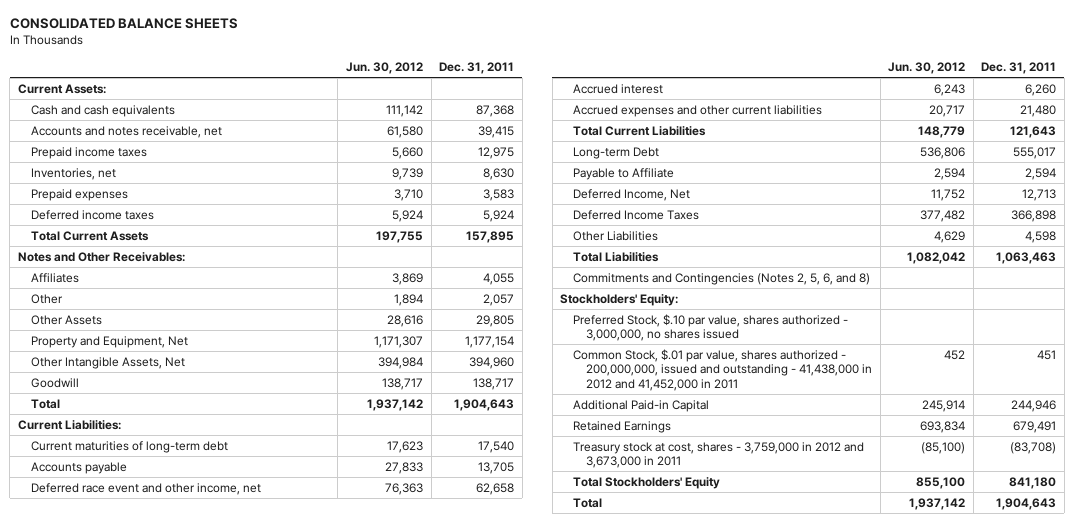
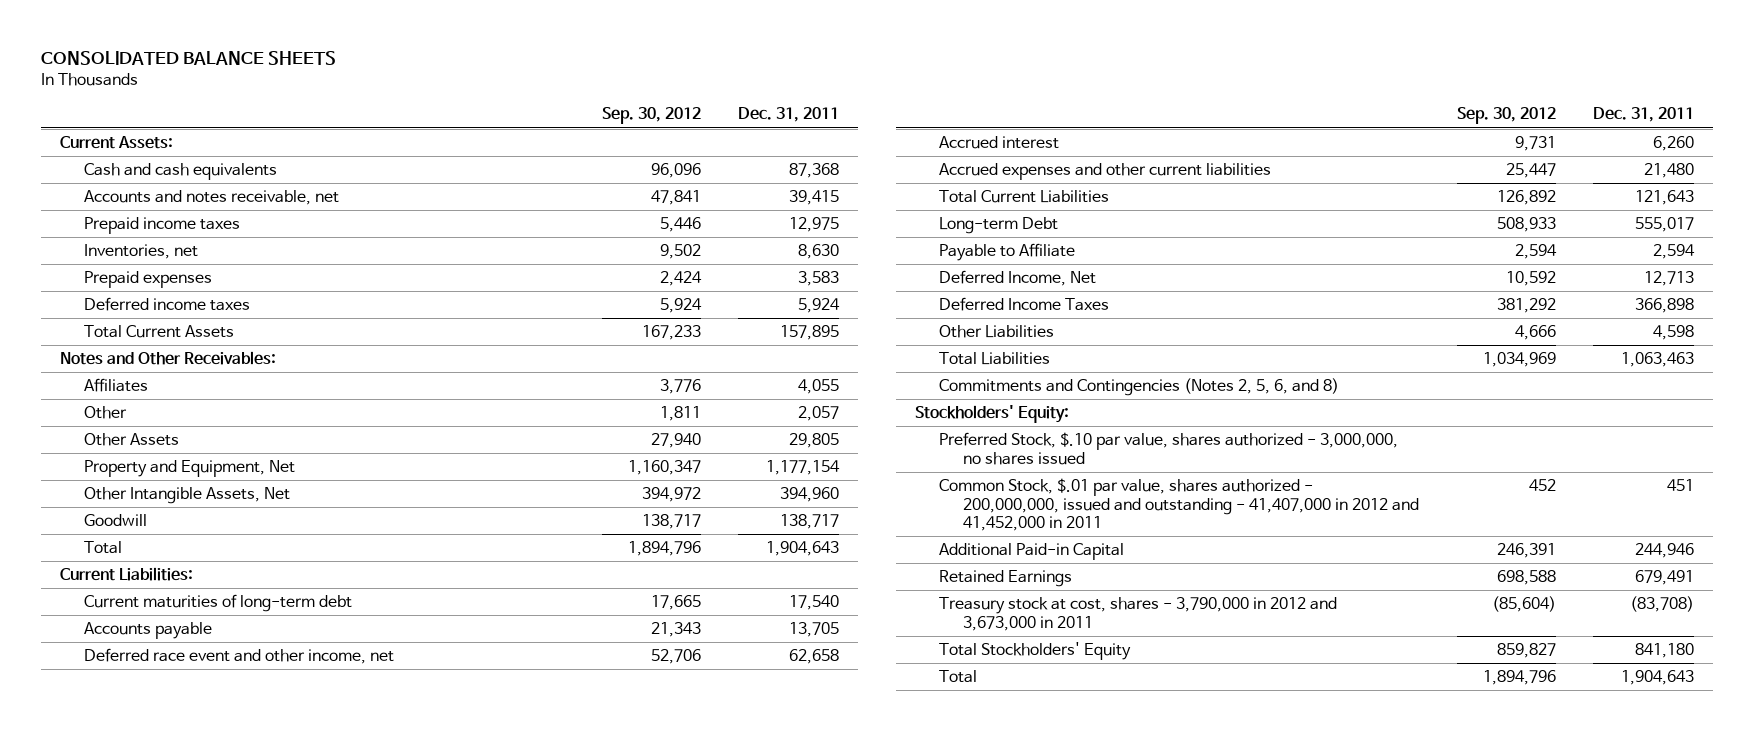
[345,61,423,74] Jun. 30, 2012 -> none
none -> [601,107,701,125] Sep. 30, 2012
[573,348,872,391] Common Stock, $.01 par value, shares authorized - 200,000,000, issued and outstanding - 41,438,000 in 2012 and 41,452,000 in 2011 -> [939,478,1420,532] Common Stock, $.01 par value, shares authorized - 200,000,000, issued and outstanding - 41,407,000 in 2012 and 41,452,000 in 2011
[573,441,865,469] Treasury stock at cost, shares - 3,759,000 in 2012 and 3,673,000 in 2011 -> [939,597,1338,631] Treasury stock at cost, shares - 3,790,000 in 2012 and 3,673,000 in 2011

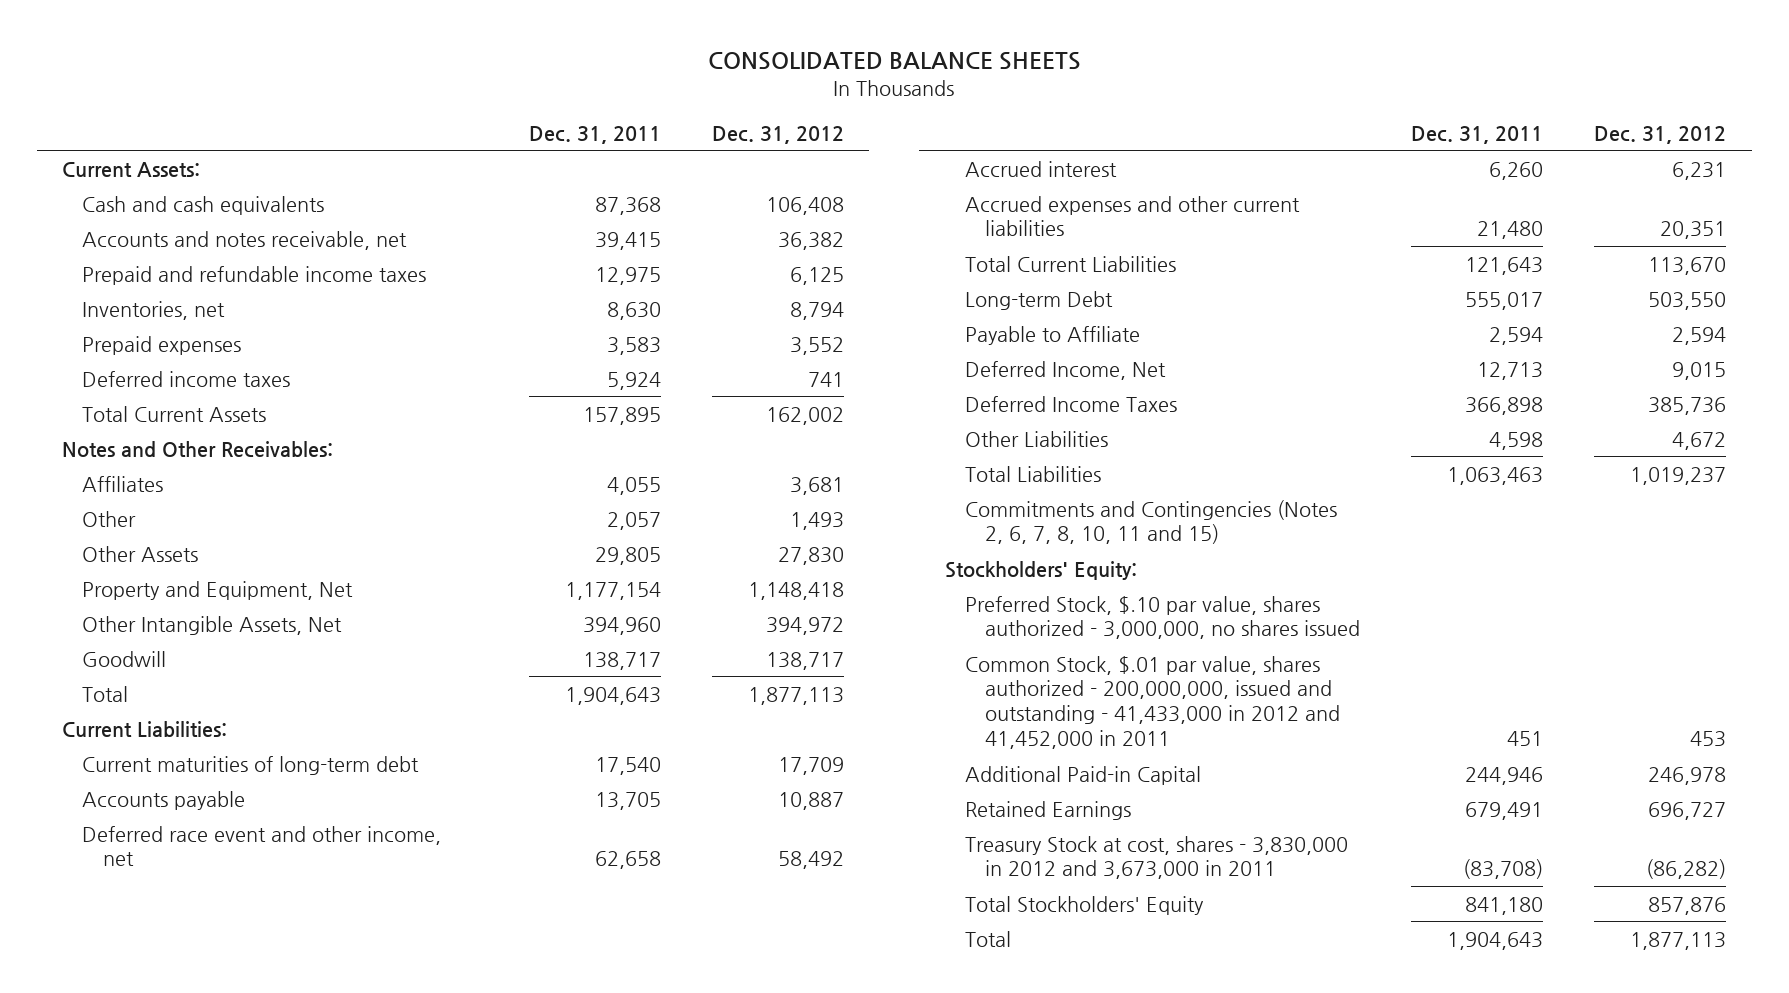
[601,107,701,125] Sep. 30, 2012 -> none
none -> [711,125,844,144] Dec. 31, 2012
[83,217,240,235] Prepaid income taxes -> [82,265,427,285] Prepaid and refundable income taxes
[939,378,1340,397] Commitments and Contingencies (Notes 2, 5, 6, and 8) -> [965,499,1338,545] Commitments and Contingencies (Notes 2, 6, 7, 8, 10, 11 and 15)
[939,478,1420,532] Common Stock, $.01 par value, shares authorized - 200,000,000, issued and outstanding - 41,407,000 in 2012 and 41,452,000 in 2011 -> [965,655,1341,750] Common Stock, $.01 par value, shares authorized - 200,000,000, issued and outstanding - 41,433,000 in 2012 and 41,452,000 in 2011
[939,597,1338,631] Treasury stock at cost, shares - 3,790,000 in 2012 and 3,673,000 in 2011 -> [965,835,1349,880] Treasury Stock at cost, shares - 3,830,000 in 2012 and 3,673,000 in 2011

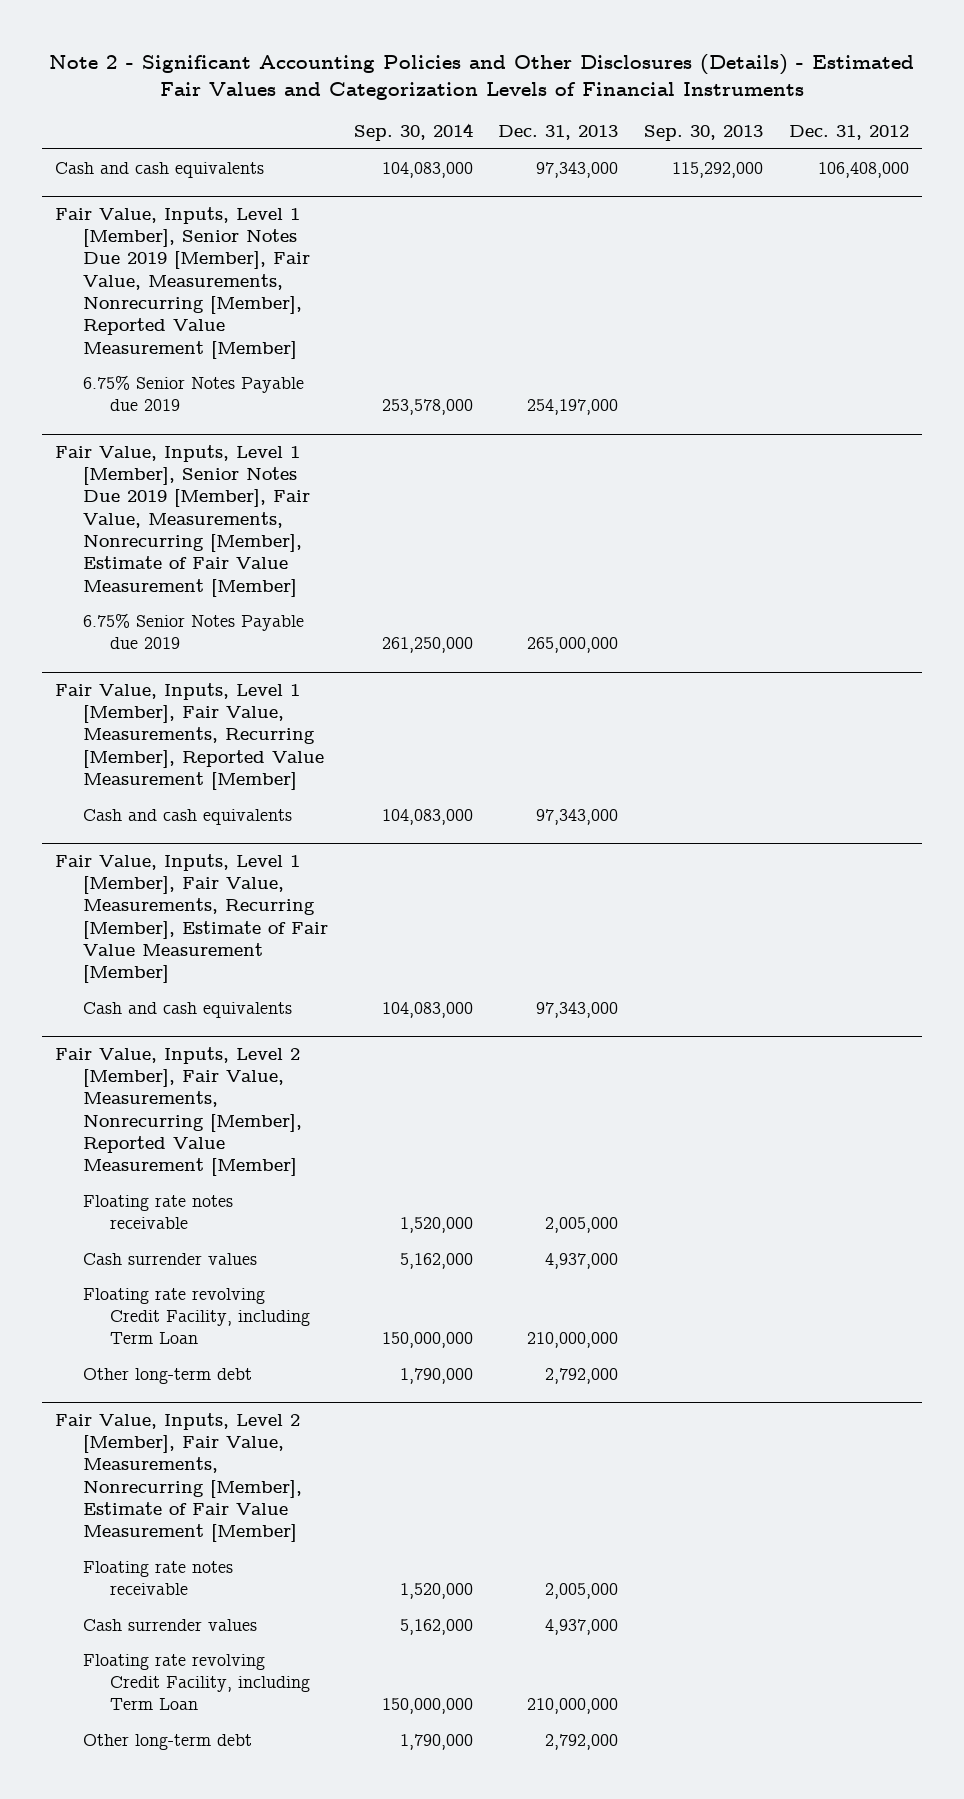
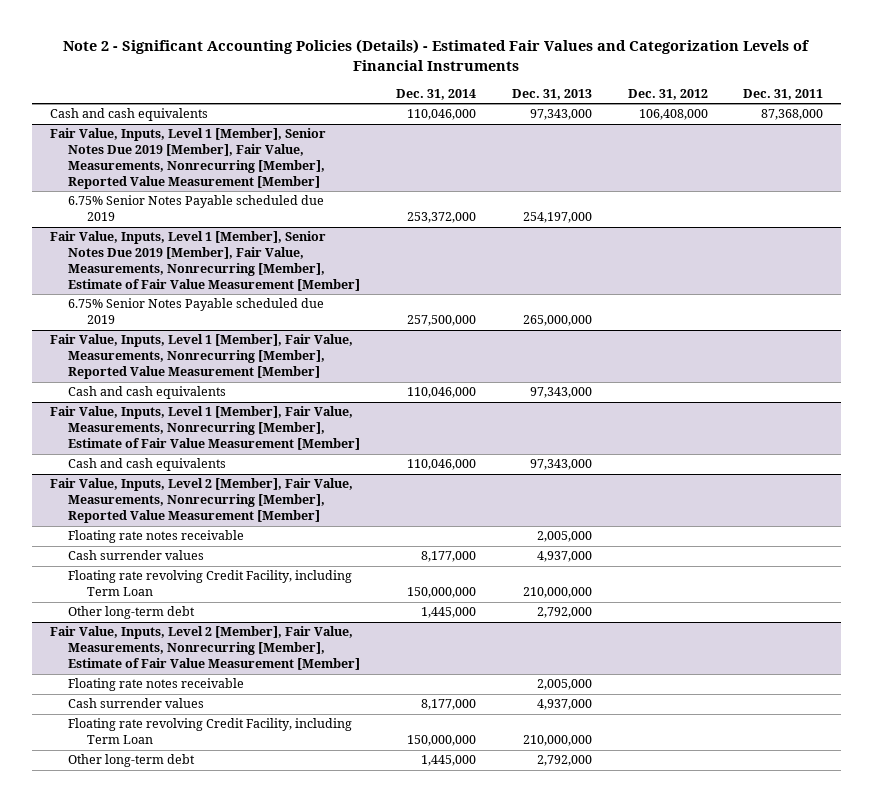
[49,54,915,101] Note 2 - Significant Accounting Policies and Other Disclosures (Details) - Estimated Fair Values and Categorization Levels of Financial Instruments -> [63,39,810,71] Note 2 - Significant Accounting Policies (Details) - Estimated Fair Values and Categorization Levels of Financial Instruments
[353,122,473,141] Sep. 30, 2014 -> none
[644,124,764,141] Sep. 30, 2013 -> none
none -> [395,88,476,100] Dec. 31, 2014
none -> [743,88,824,100] Dec. 31, 2011
[82,374,304,411] 6.75% Senior Notes Payable due 2019 -> [68,195,325,222] 6.75% Senior Notes Payable scheduled due 2019
[82,612,304,649] 6.75% Senior Notes Payable due 2019 -> [68,298,325,325] 6.75% Senior Notes Payable scheduled due 2019
[55,682,324,791] Fair Value, Inputs, Level 1 [Member], Fair Value, Measurements, Recurring [Member], Reported Value Measurement [Member] -> [49,334,353,380] Fair Value, Inputs, Level 1 [Member], Fair Value, Measurements, Nonrecurring [Member], Reported Value Measurement [Member]
[55,853,328,984] Fair Value, Inputs, Level 1 [Member], Fair Value, Measurements, Recurring [Member], Estimate of Fair Value Measurement [Member] -> [49,406,361,451] Fair Value, Inputs, Level 1 [Member], Fair Value, Measurements, Nonrecurring [Member], Estimate of Fair Value Measurement [Member]

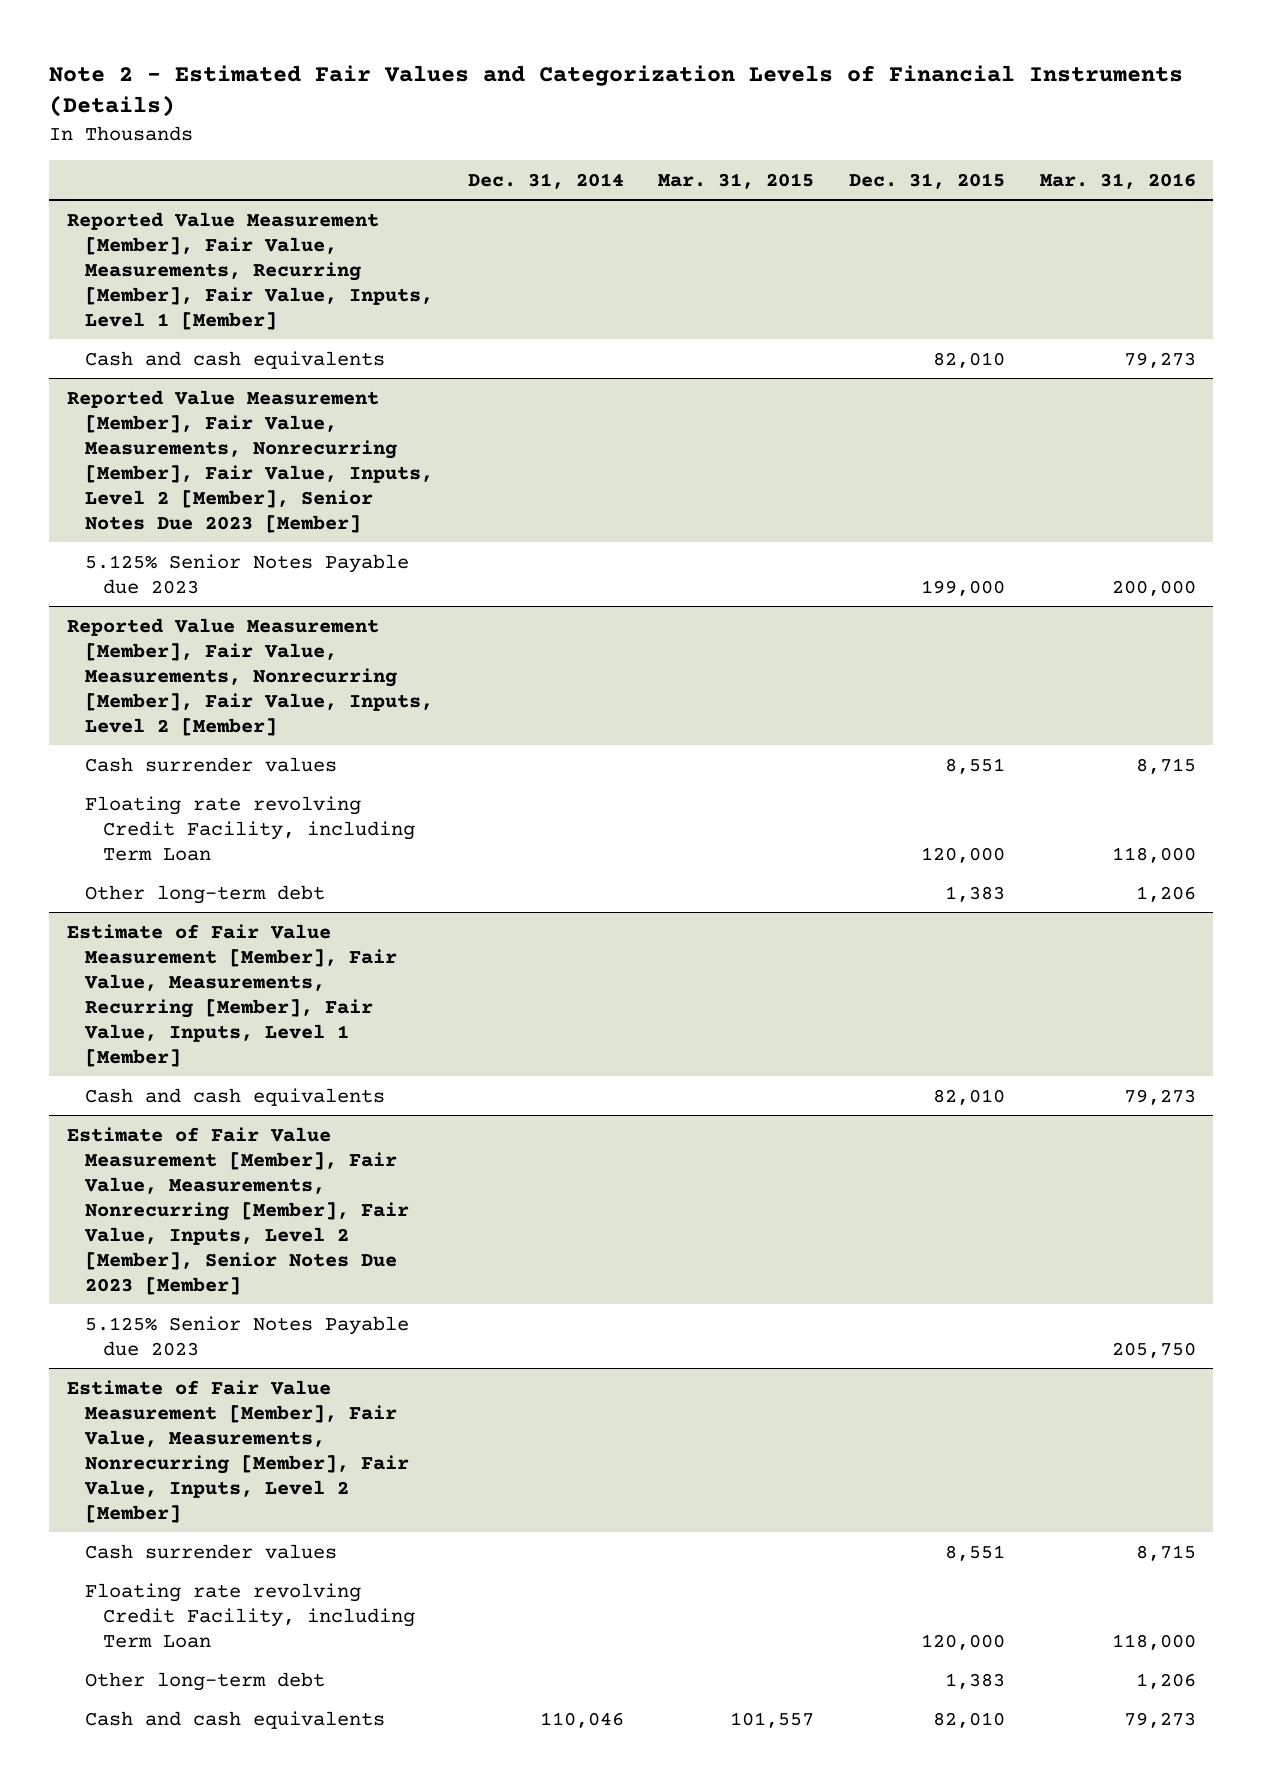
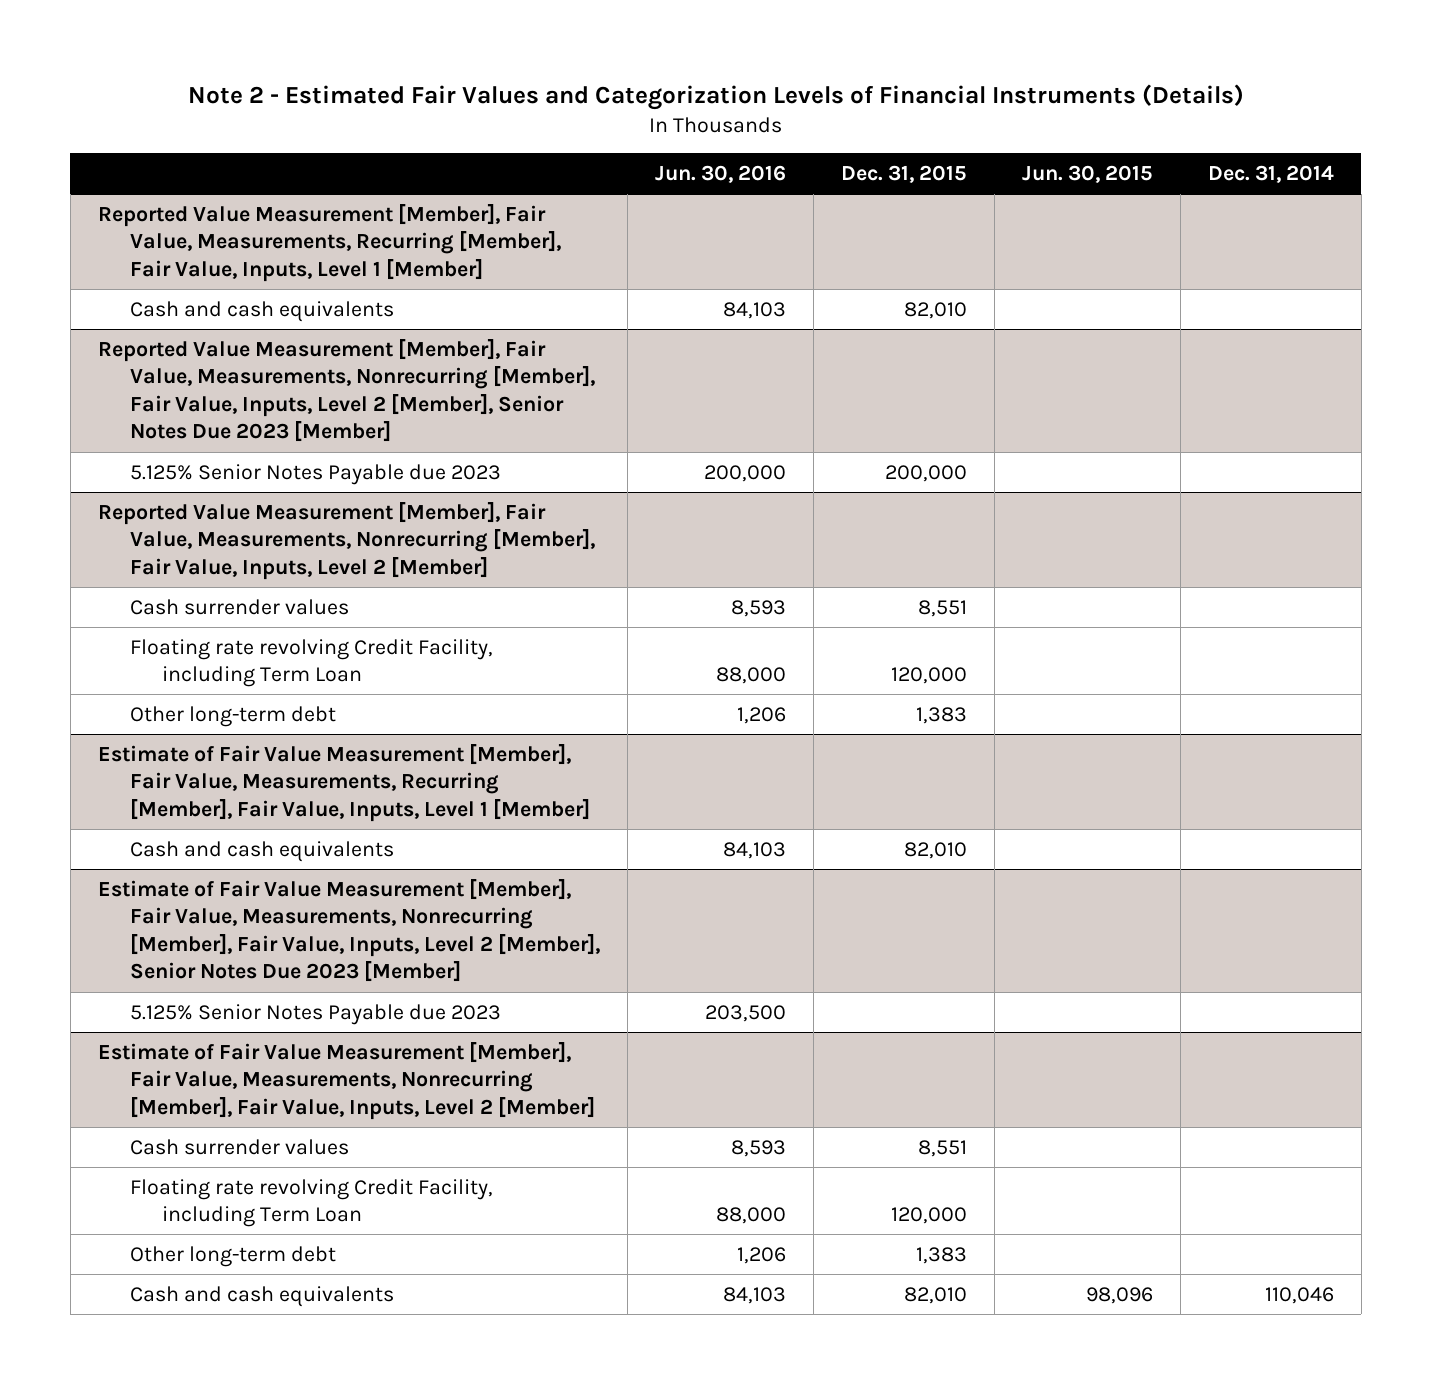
[658,172,815,189] Mar. 31, 2015 -> none
[1039,172,1196,189] Mar. 31, 2016 -> none
none -> [655,164,787,183] Jun. 30, 2016
none -> [1021,164,1153,183] Jun. 30, 2015
[920,579,1005,596] 199,000 -> [885,464,968,482] 200,000

